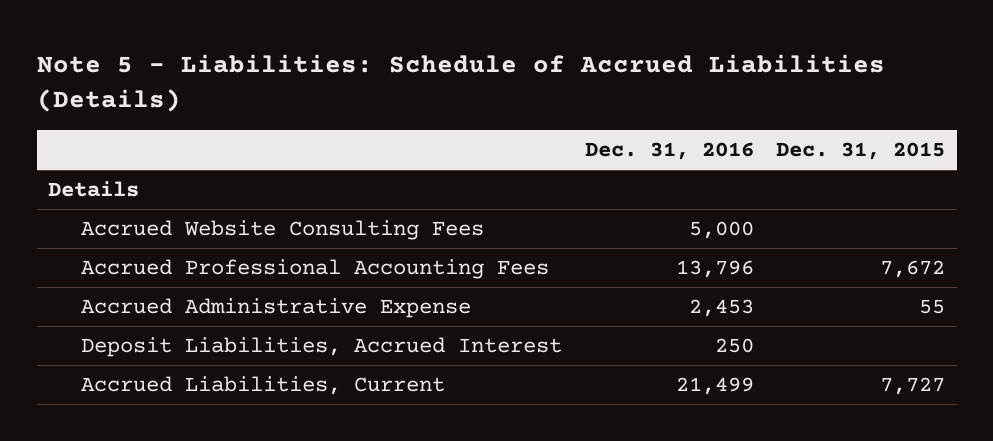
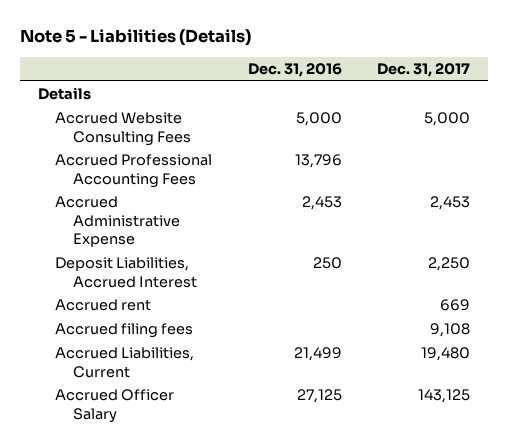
[36,53,885,113] Note 5 - Liabilities: Schedule of Accrued Liabilities (Details) -> [19,29,251,47] Note 5 - Liabilities (Details)
[776,142,946,161] Dec. 31, 2015 -> none
none -> [377,63,471,78] Dec. 31, 2017
none -> [55,299,152,312] Accrued rent
none -> [55,323,194,339] Accrued filing fees
none -> [55,389,175,423] Accrued Officer Salary

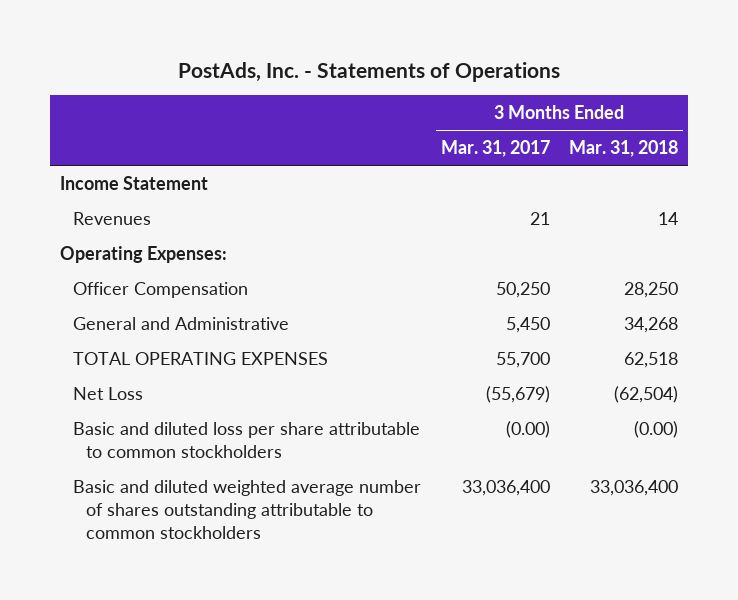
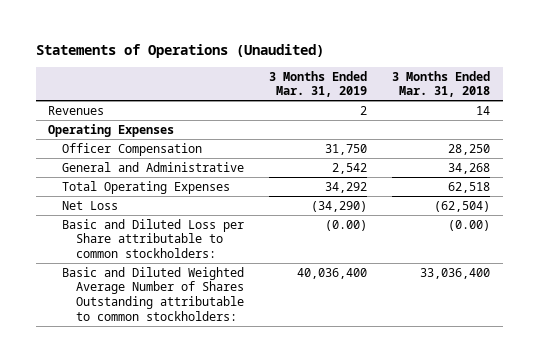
[178,61,561,82] PostAds, Inc. - Statements of Operations -> [35,43,324,58] Statements of Operations (Unaudited)
[440,140,550,158] Mar. 31, 2017 -> none
none -> [269,70,368,98] 3 Months Ended Mar. 31, 2019
[59,175,208,190] Income Statement -> none
[59,245,227,263] Operating Expenses: -> [48,123,175,137] Operating Expenses
[72,351,328,365] TOTAL OPERATING EXPENSES -> [61,180,230,194] Total Operating Expenses
[72,421,420,458] Basic and diluted loss per share attributable to common stockholders -> [61,218,244,259] Basic and Diluted Loss per Share attributable to common stockholders:
[72,479,421,539] Basic and diluted weighted average number of shares outstanding attributable to common stockholders -> [61,266,244,321] Basic and Diluted Weighted Average Number of Shares Outstanding attributable to common stockholders:

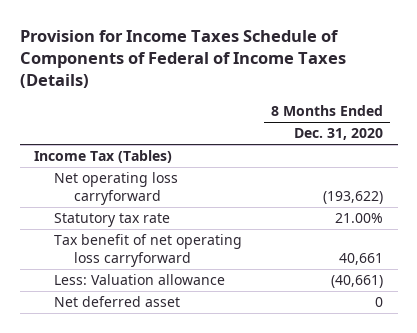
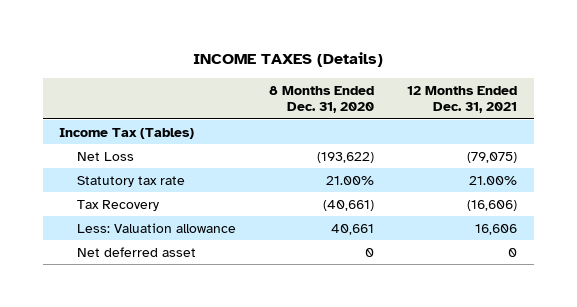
[19,29,346,88] Provision for Income Taxes Schedule of Components of Federal of Income Taxes (Details) -> [193,52,384,68] INCOME TAXES (Details)
none -> [407,85,518,114] 12 Months Ended Dec. 31, 2021
[54,172,179,206] Net operating loss carryforward -> [77,151,135,161] Net Loss
[54,234,243,268] Tax benefit of net operating loss carryforward -> none
none -> [77,199,160,211] Tax Recovery
[331,275,384,289] (40,661) -> [331,223,375,235] 40,661

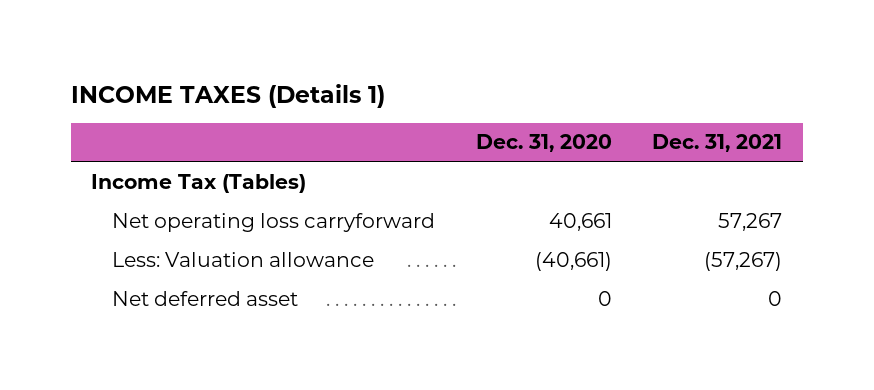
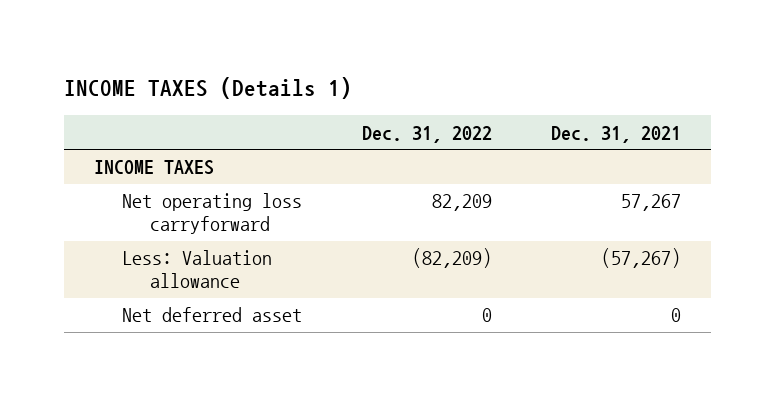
[475,134,612,153] Dec. 31, 2020 -> none
none -> [361,125,492,143] Dec. 31, 2022
[91,174,307,194] Income Tax (Tables) -> [94,160,215,176] INCOME TAXES

